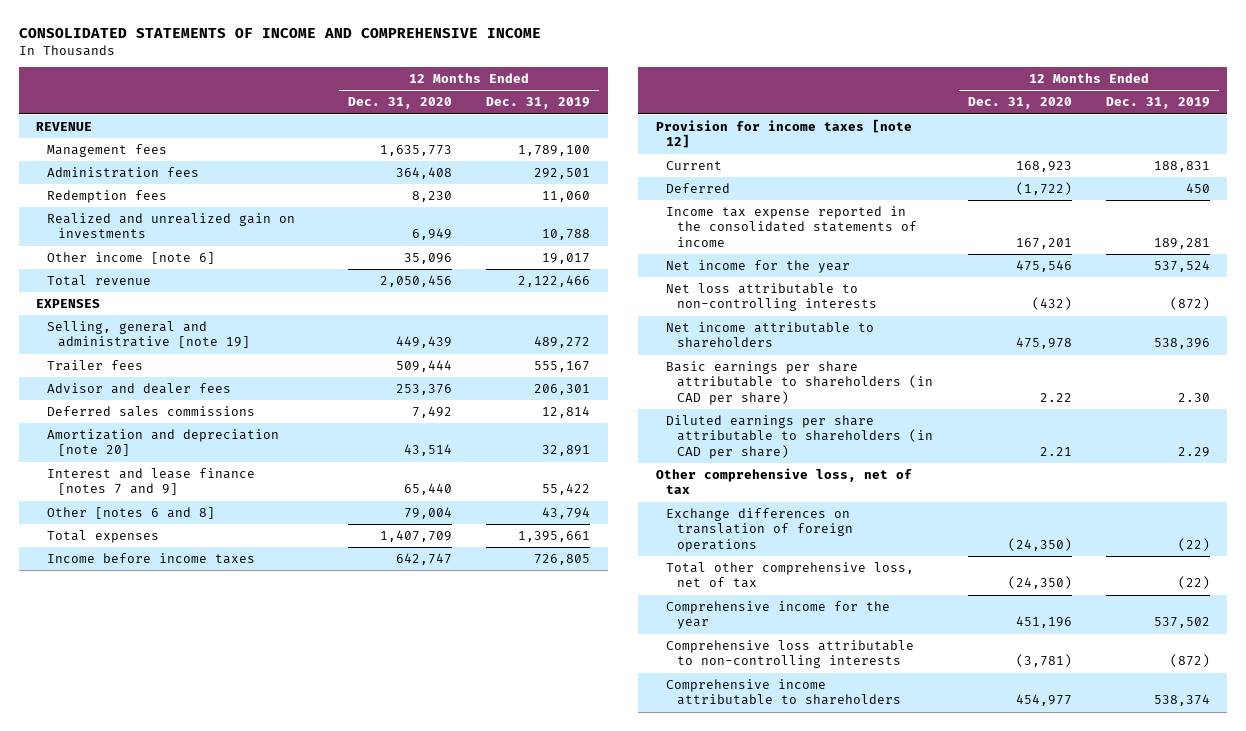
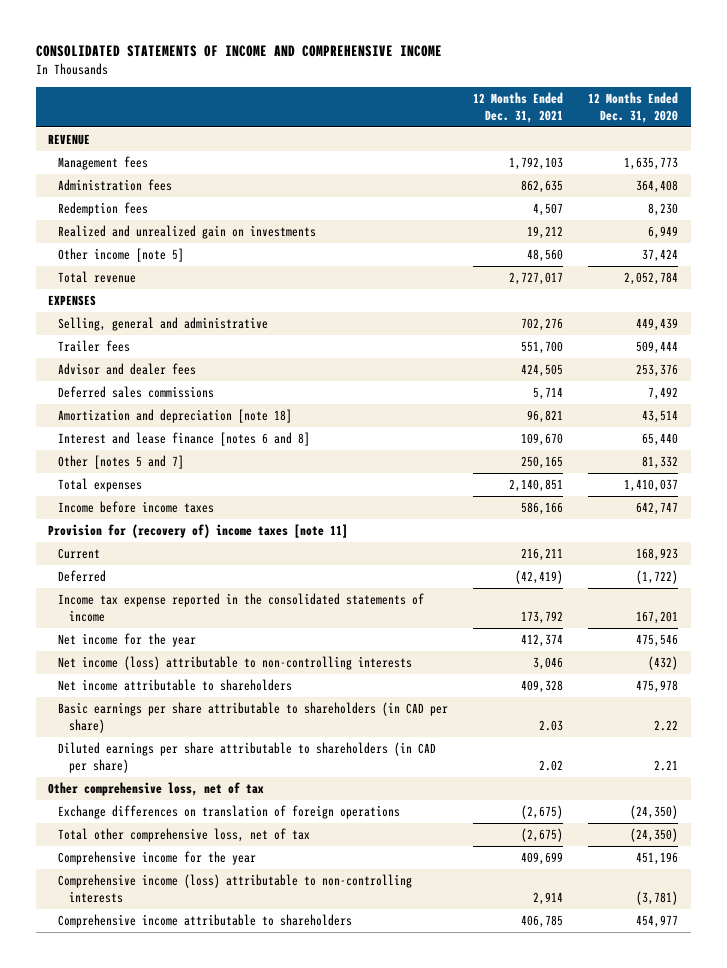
[486,97,591,110] Dec. 31, 2019 -> none
none -> [473,92,564,123] 12 Months Ended Dec. 31, 2021
[46,251,215,264] Other income [note 6] -> [58,248,185,263] Other income [note 5]
[403,252,452,264] 35,096 -> [642,249,679,263] 37,424
[379,274,452,287] 2,050,456 -> [624,272,679,286] 2,052,784
[46,320,250,349] Selling, general and administrative [note 19] -> [58,317,269,332] Selling, general and administrative
[46,428,279,457] Amortization and depreciation [note 20] -> [58,409,293,424] Amortization and depreciation [note 18]
[46,467,255,496] Interest and lease finance [notes 7 and 9] -> [58,432,311,447] Interest and lease finance [notes 6 and 8]
[46,506,215,519] Other [notes 6 and 8] -> [58,455,185,470] Other [notes 5 and 7]
[403,506,452,519] 79,004 -> [642,456,679,470] 81,332
[379,529,452,542] 1,407,709 -> [624,479,679,493] 1,410,037
[655,118,912,149] Provision for income taxes [note 12] -> [48,524,349,539] Provision for (recovery of) income taxes [note 11]
[666,282,878,312] Net loss attributable to non-controlling interests -> [58,656,413,671] Net income (loss) attributable to non-controlling interests
[666,639,915,669] Comprehensive loss attributable to non-controlling interests -> [58,874,413,904] Comprehensive income (loss) attributable to non-controlling interests

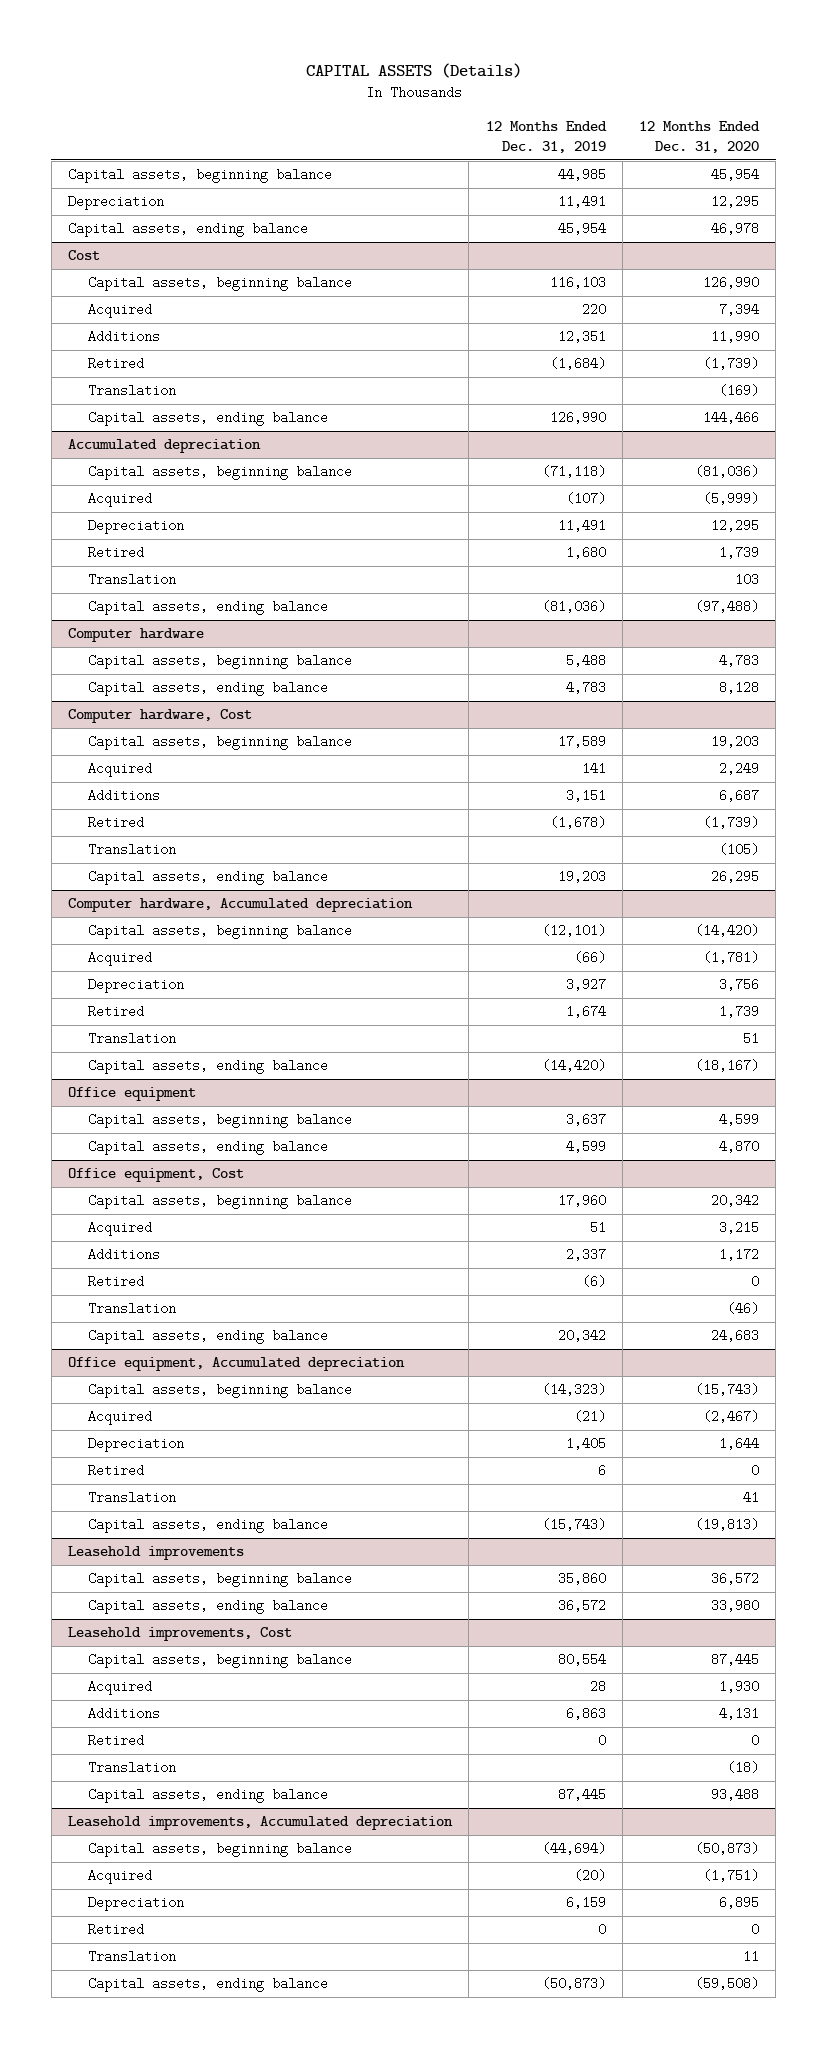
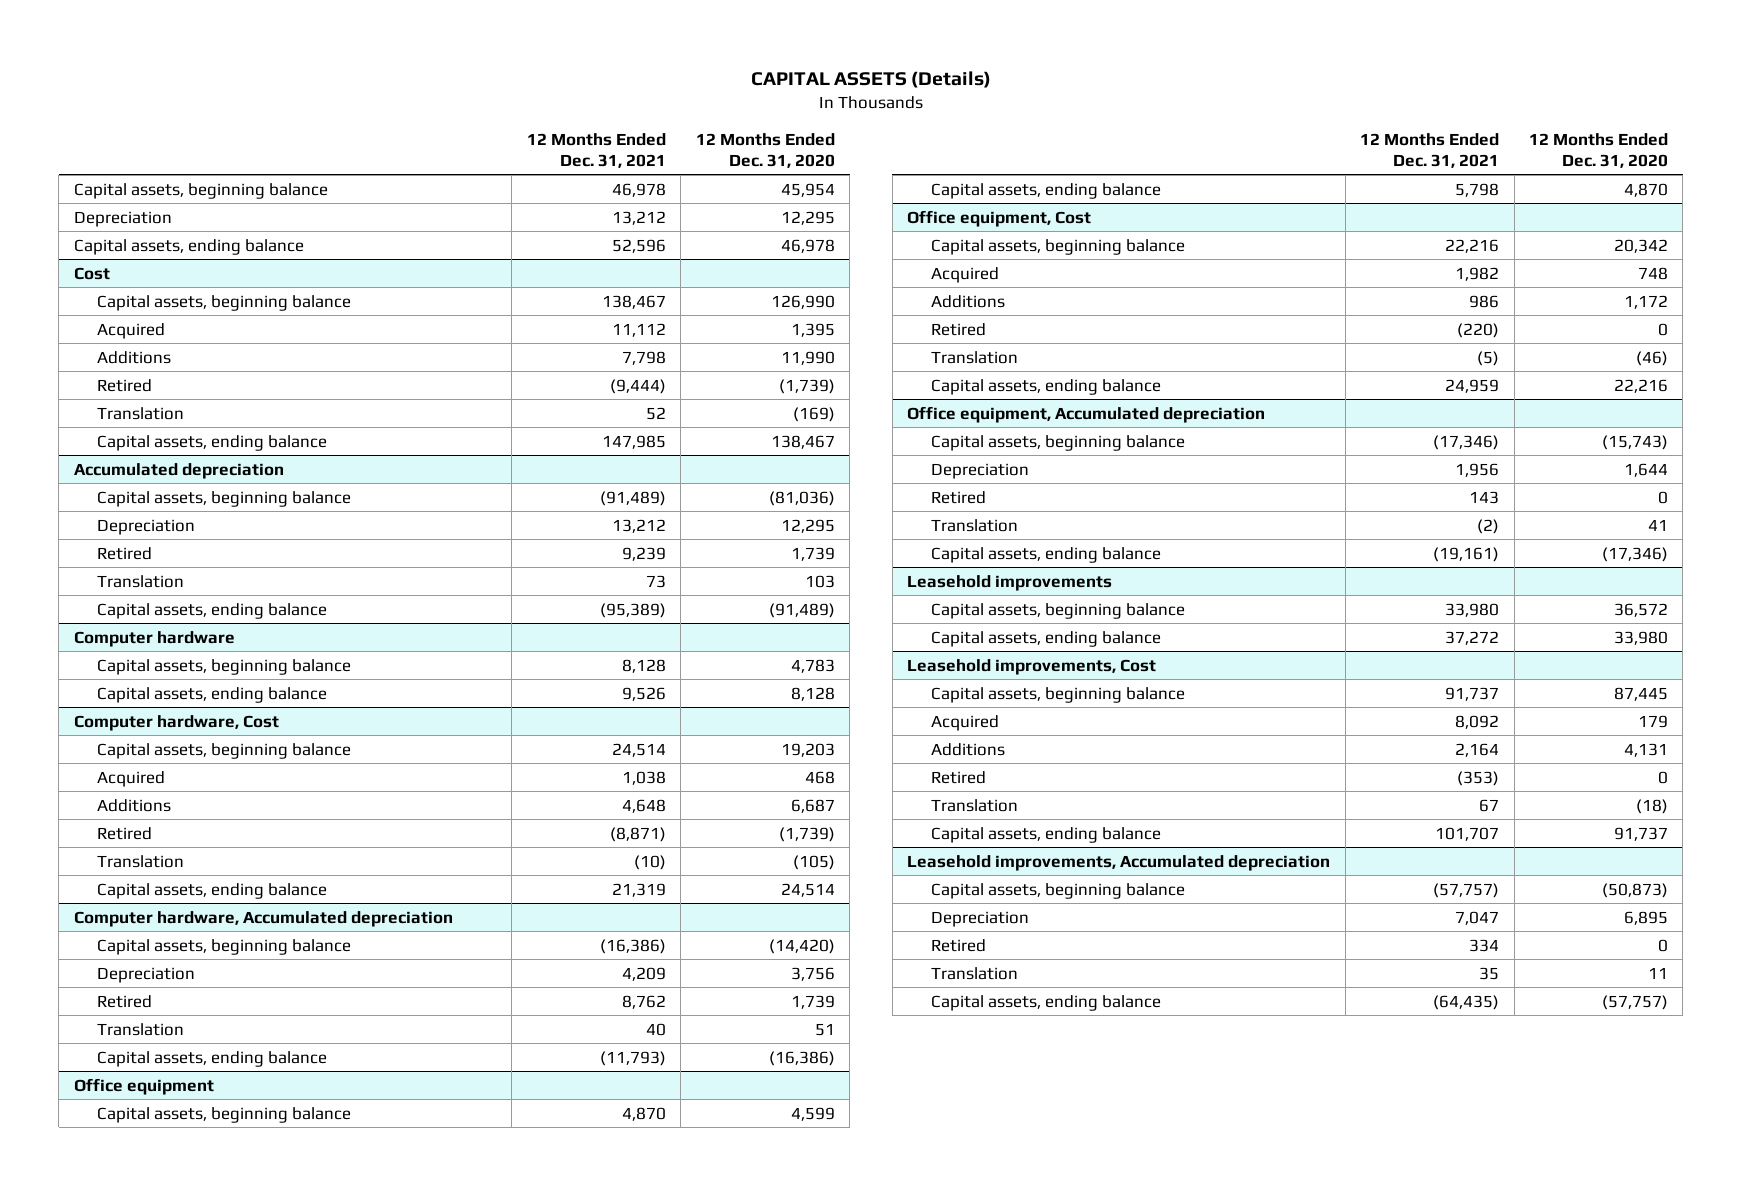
[485,121,607,154] 12 Months Ended Dec. 31, 2019 -> none
none -> [526,132,666,169] 12 Months Ended Dec. 31, 2021
[718,303,759,317] 7,394 -> [790,322,835,337] 1,395
[702,411,759,425] 144,466 -> [770,434,835,449] 138,467
[87,492,152,508] Acquired -> none
[694,600,759,614] (97,488) -> [768,602,835,618] (91,489)
[718,762,759,776] 2,249 -> [804,770,835,784] 468
[710,870,759,884] 26,295 -> [780,882,835,897] 24,514
[87,951,152,967] Acquired -> none
[694,1059,759,1073] (18,167) -> [768,1050,835,1066] (16,386)
[718,1221,759,1235] 3,215 -> [1638,266,1669,280] 748
[710,1329,759,1343] 24,683 -> [1614,378,1669,393] 22,216
[87,1410,152,1426] Acquired -> none
[694,1518,759,1532] (19,813) -> [1602,546,1669,562] (17,346)
[718,1680,759,1694] 1,930 -> [1638,714,1669,728] 179
[710,1788,759,1802] 93,488 -> [1614,826,1669,841] 91,737
[87,1869,152,1885] Acquired -> none
[694,1977,759,1991] (59,508) -> [1602,994,1669,1010] (57,757)

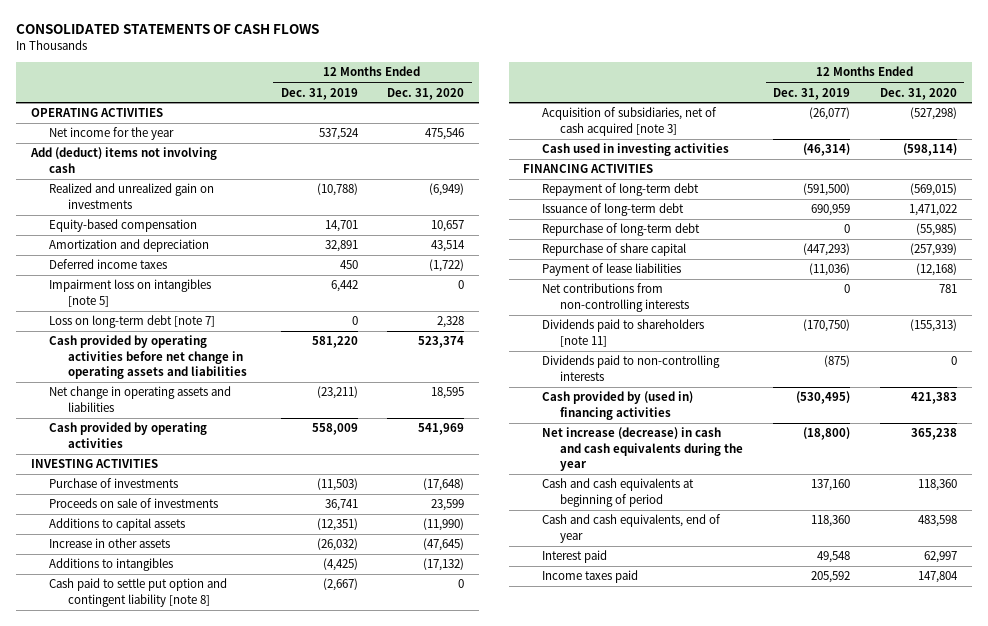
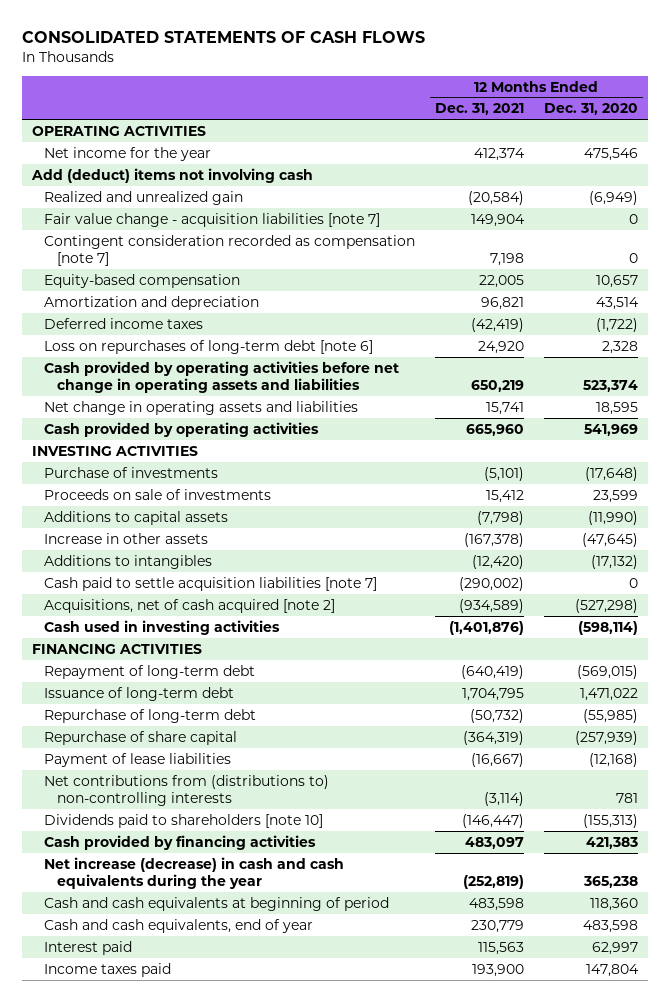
[280,87,358,100] Dec. 31, 2019 -> none
none -> [435,103,525,116] Dec. 31, 2021
[49,183,215,209] Realized and unrealized gain on investments -> [44,190,244,205] Realized and unrealized gain
none -> [44,212,381,227] Fair value change - acquisition liabilities [note 7]
none -> [44,234,416,266] Contingent consideration recorded as compensation [note 7]
[49,279,212,307] Impairment loss on intangibles [note 5] -> none
[49,315,216,329] Loss on long-term debt [note 7] -> [44,339,374,354] Loss on repurchases of long-term debt [note 6]
[49,578,228,607] Cash paid to settle put option and contingent liability [note 8] -> none
none -> [44,576,378,591] Cash paid to settle acquisition liabilities [note 7]
[541,107,717,136] Acquisition of subsidiaries, net of cash acquired [note 3] -> [44,598,336,613] Acquisitions, net of cash acquired [note 2]
[541,355,720,381] Dividends paid to non-controlling interests -> none
[541,283,690,312] Net contributions from non-controlling interests -> [44,774,330,806] Net contributions from (distributions to) non-controlling interests
[541,319,704,347] Dividends paid to shareholders [note 11] -> [44,813,324,828] Dividends paid to shareholders [note 10]
[541,391,693,420] Cash provided by (used in) financing activities -> [44,834,317,850] Cash provided by financing activities

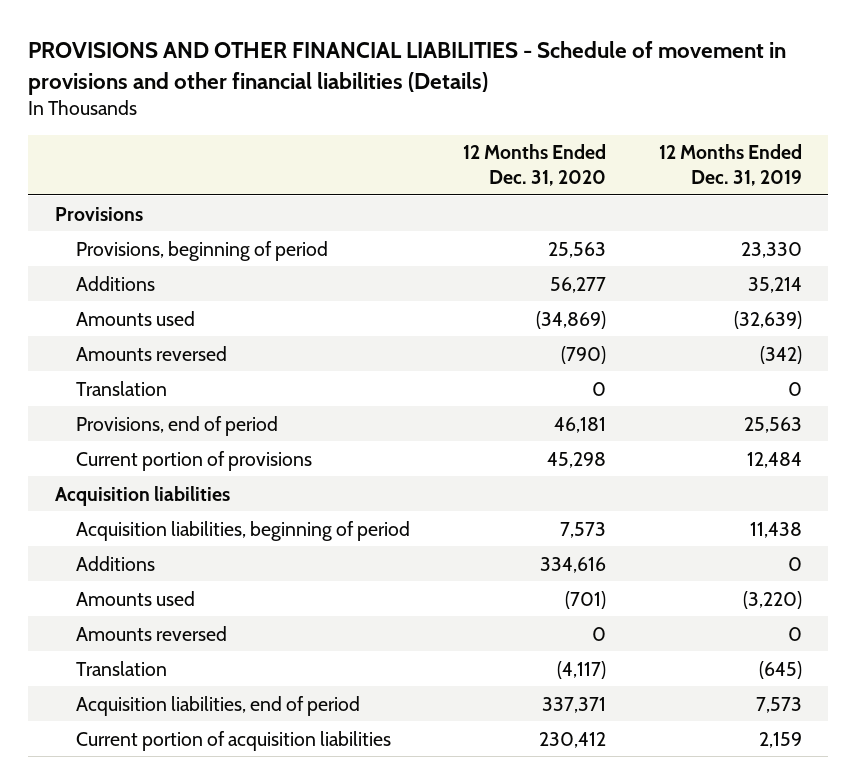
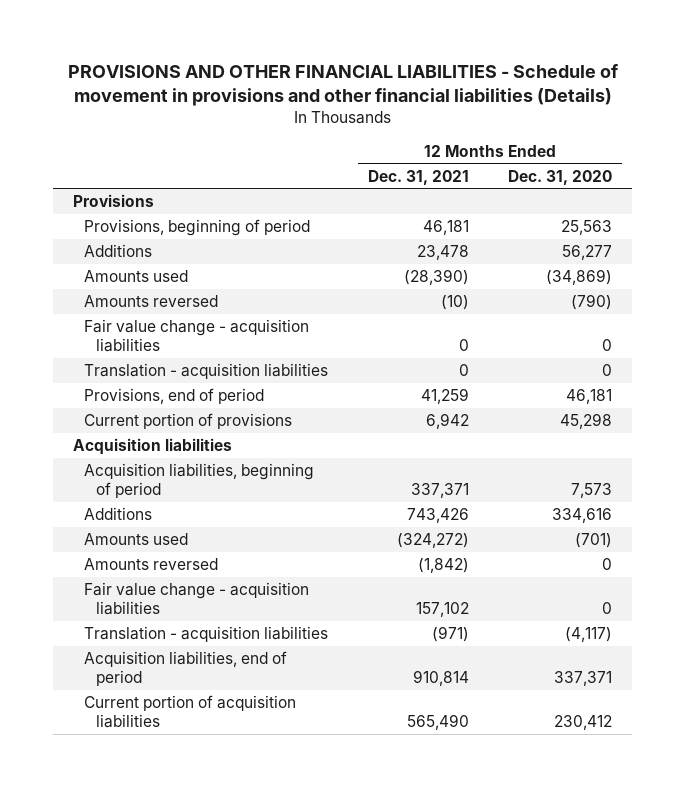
[658,144,802,187] 12 Months Ended Dec. 31, 2019 -> none
none -> [367,169,469,185] Dec. 31, 2021
none -> [84,318,310,352] Fair value change - acquisition liabilities
[75,380,167,396] Translation -> [84,362,329,379] Translation - acquisition liabilities
none -> [84,581,310,615] Fair value change - acquisition liabilities
[75,660,167,676] Translation -> [84,625,329,642] Translation - acquisition liabilities

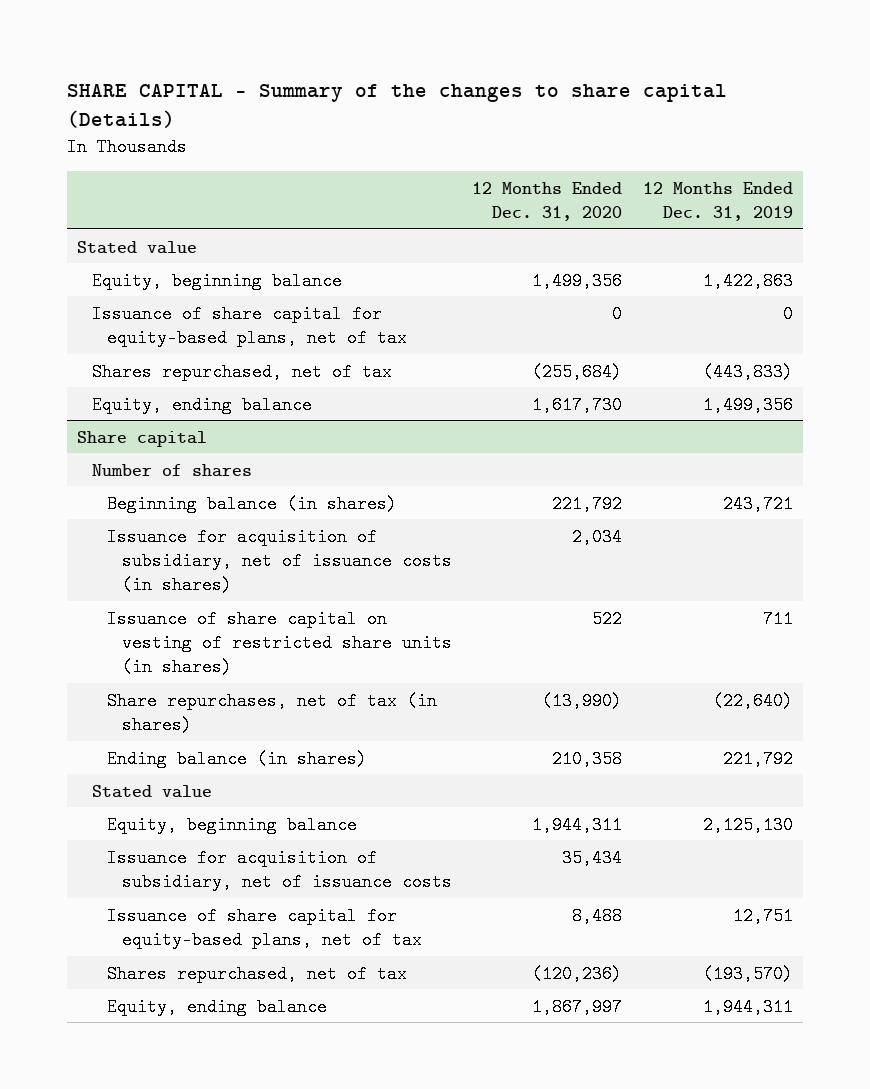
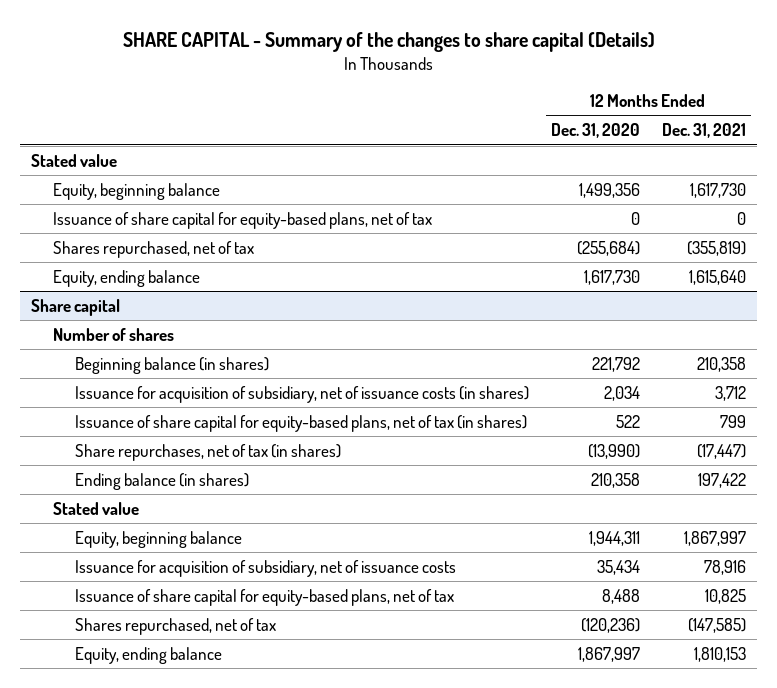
[642,181,793,222] 12 Months Ended Dec. 31, 2019 -> none
none -> [661,123,746,139] Dec. 31, 2021
[106,609,452,676] Issuance of share capital on vesting of restricted share units (in shares) -> [75,414,528,432] Issuance of share capital for equity-based plans, net of tax (in shares)

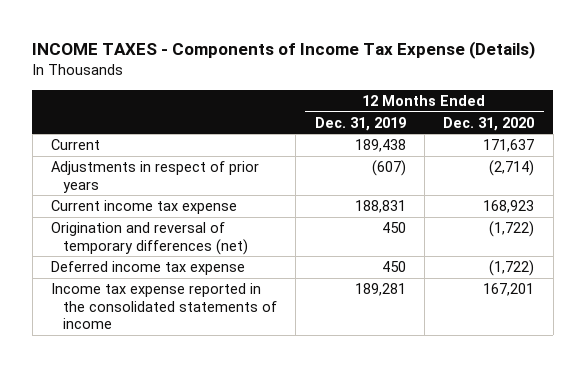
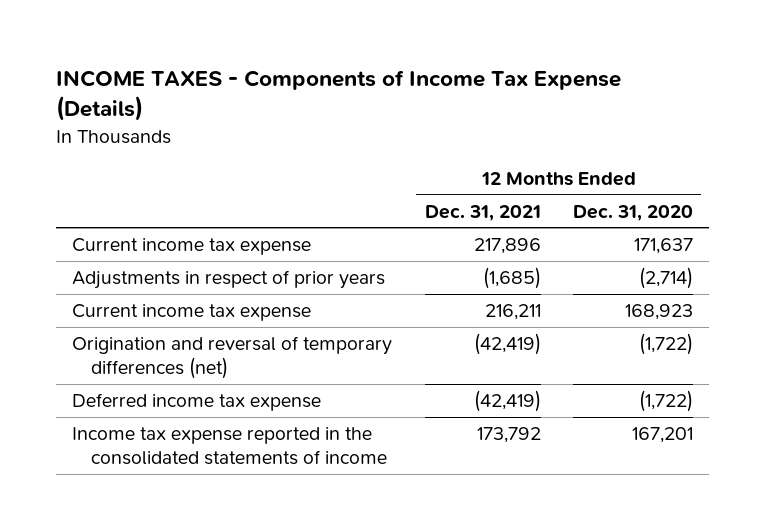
[314,116,406,131] Dec. 31, 2019 -> none
none -> [424,204,541,221] Dec. 31, 2021
[51,139,101,151] Current -> [72,237,312,255] Current income tax expense

